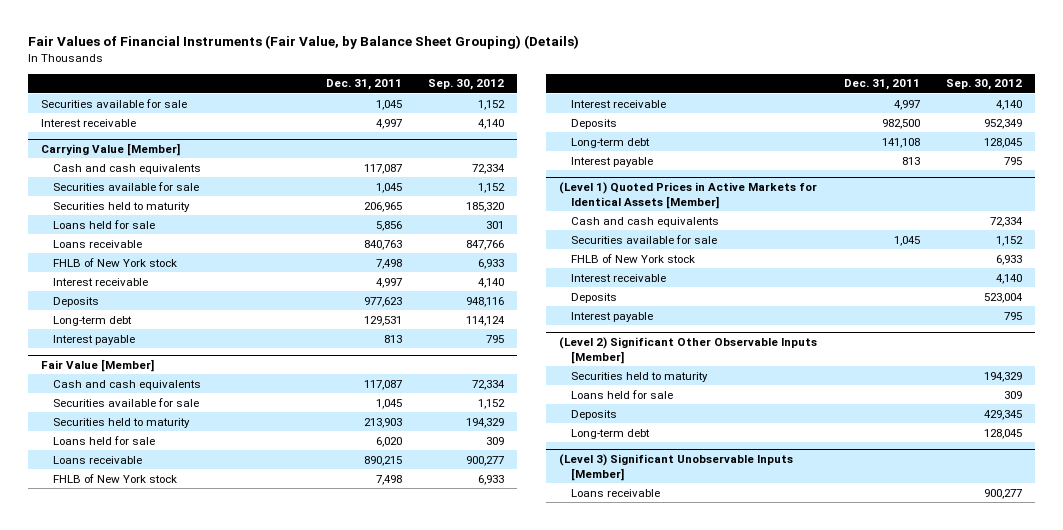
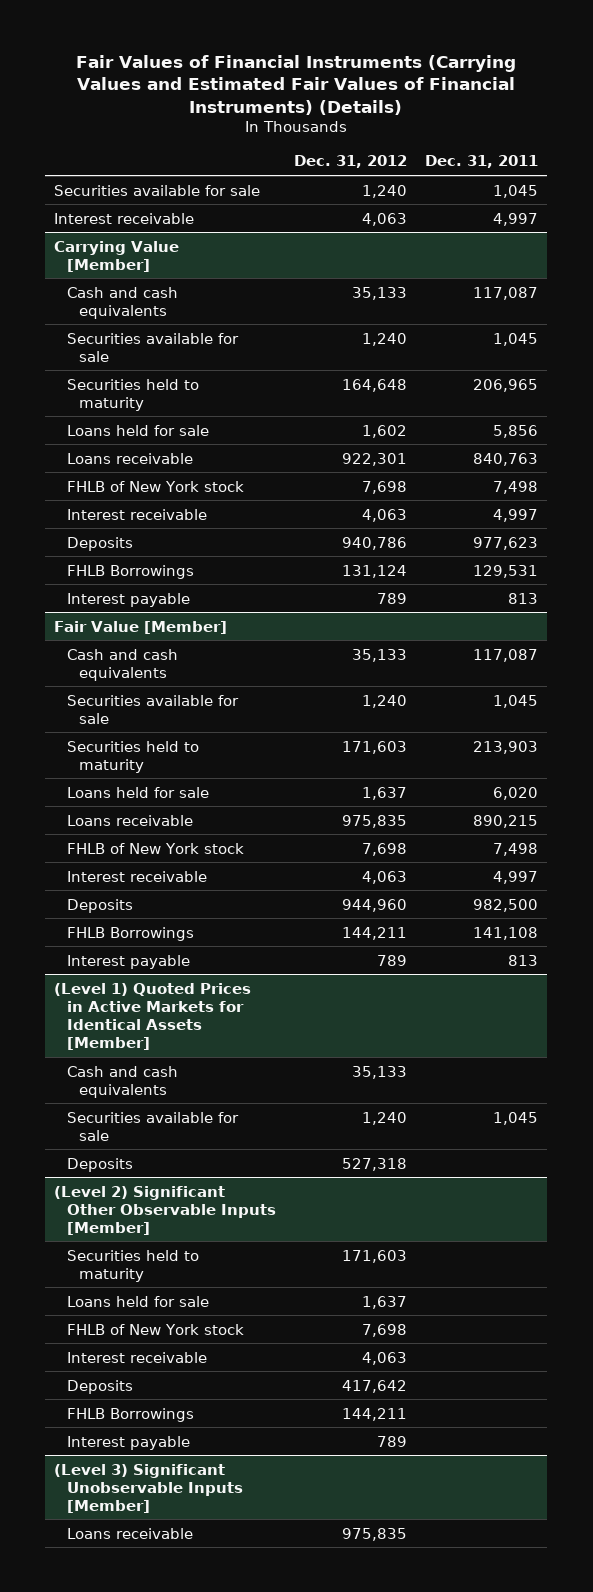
[28,35,580,50] Fair Values of Financial Instruments (Fair Value, by Balance Sheet Grouping) (Details) -> [76,54,517,115] Fair Values of Financial Instruments (Carrying Values and Estimated Fair Values of Financial Instruments) (Details)
[427,79,504,91] Sep. 30, 2012 -> none
none -> [293,155,407,169] Dec. 31, 2012
[52,315,132,326] Long-term debt -> [66,564,194,579] FHLB Borrowings
[570,137,650,148] Long-term debt -> [66,926,194,941] FHLB Borrowings
[570,253,695,263] FHLB of New York stock -> none
[570,273,666,282] Interest receivable -> none
[570,311,653,322] Interest payable -> none
none -> [66,1323,244,1335] FHLB of New York stock
none -> [66,1351,207,1363] Interest receivable
[570,428,650,439] Long-term debt -> [66,1407,194,1422] FHLB Borrowings
none -> [66,1435,190,1450] Interest payable

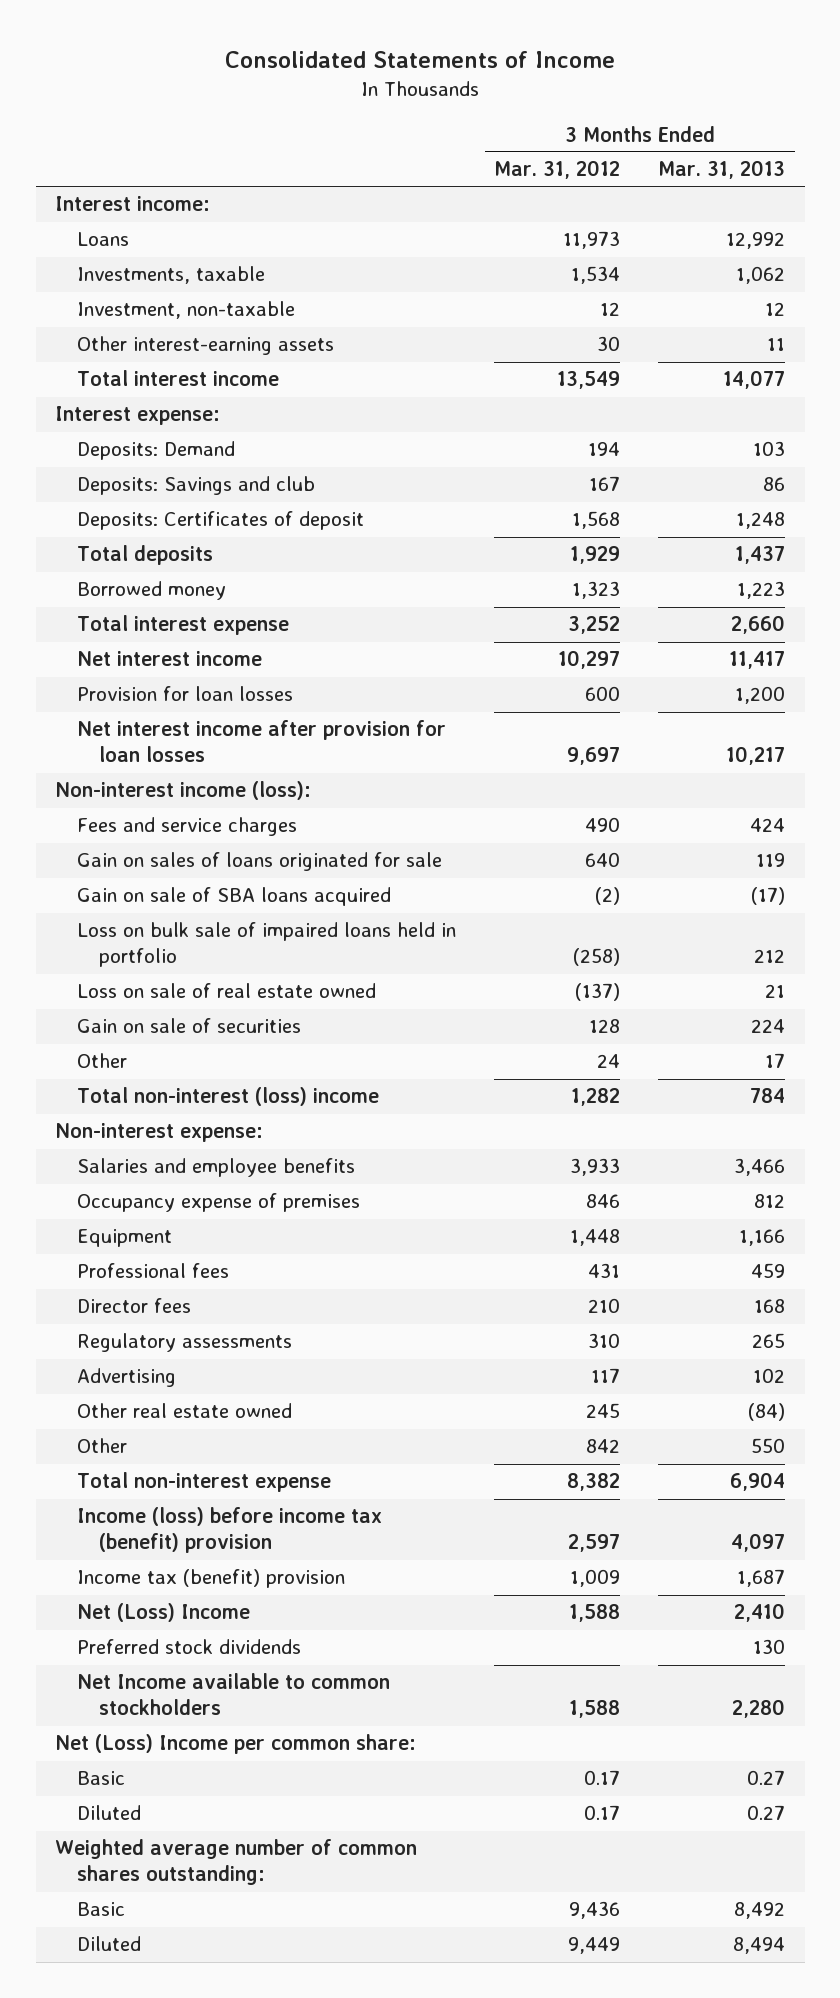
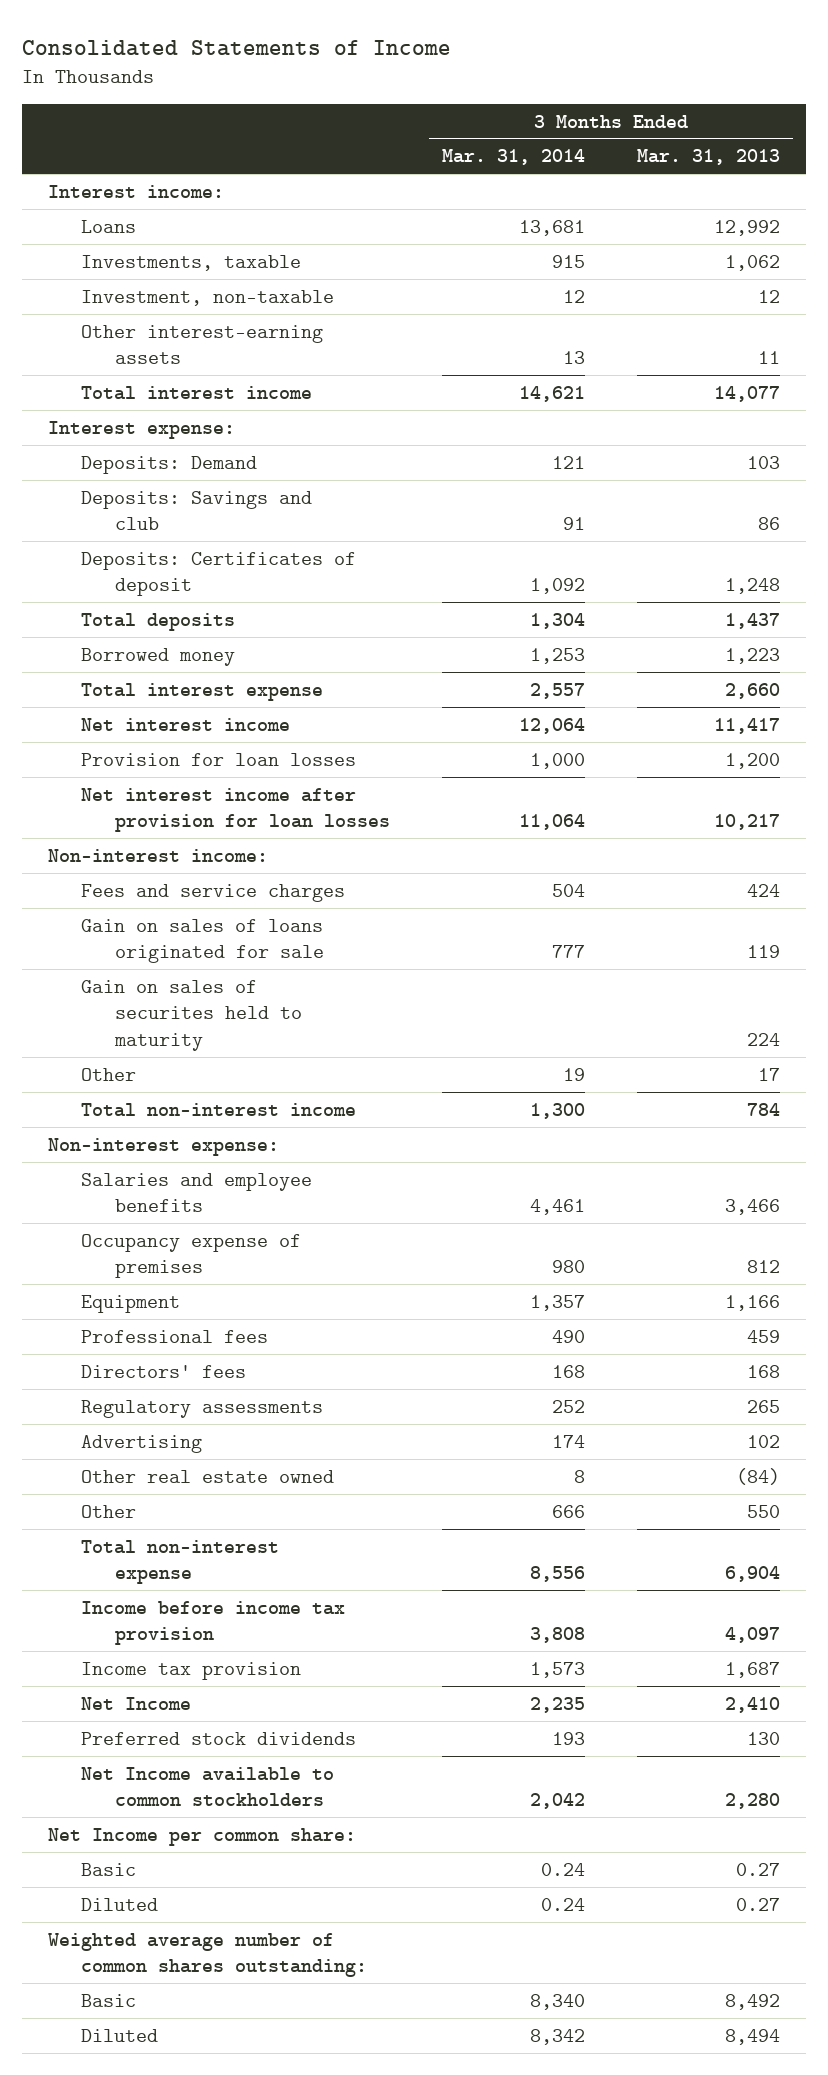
[494,160,621,180] Mar. 31, 2012 -> none
none -> [441,149,585,166] Mar. 31, 2014
[54,781,311,801] Non-interest income (loss): -> [48,848,269,862] Non-interest income:
[77,887,392,907] Gain on sale of SBA loans acquired -> none
[77,922,457,968] Loss on bulk sale of impaired loans held in portfolio -> none
[77,983,377,999] Loss on sale of real estate owned -> none
[77,1018,302,1034] Gain on sale of securities -> [81,979,302,1051] Gain on sales of securites held to maturity
[77,1087,380,1107] Total non-interest (loss) income -> [81,1102,357,1117] Total non-interest income
[77,1298,192,1314] Director fees -> [81,1364,247,1378] Directors' fees
[77,1507,383,1554] Income (loss) before income tax (benefit) provision -> [81,1600,346,1646] Income before income tax provision
[77,1569,346,1589] Income tax (benefit) provision -> [81,1661,302,1680] Income tax provision
[77,1603,251,1623] Net (Loss) Income -> [81,1696,192,1710] Net Income
[54,1734,416,1755] Net (Loss) Income per common share: -> [48,1827,357,1846] Net Income per common share:

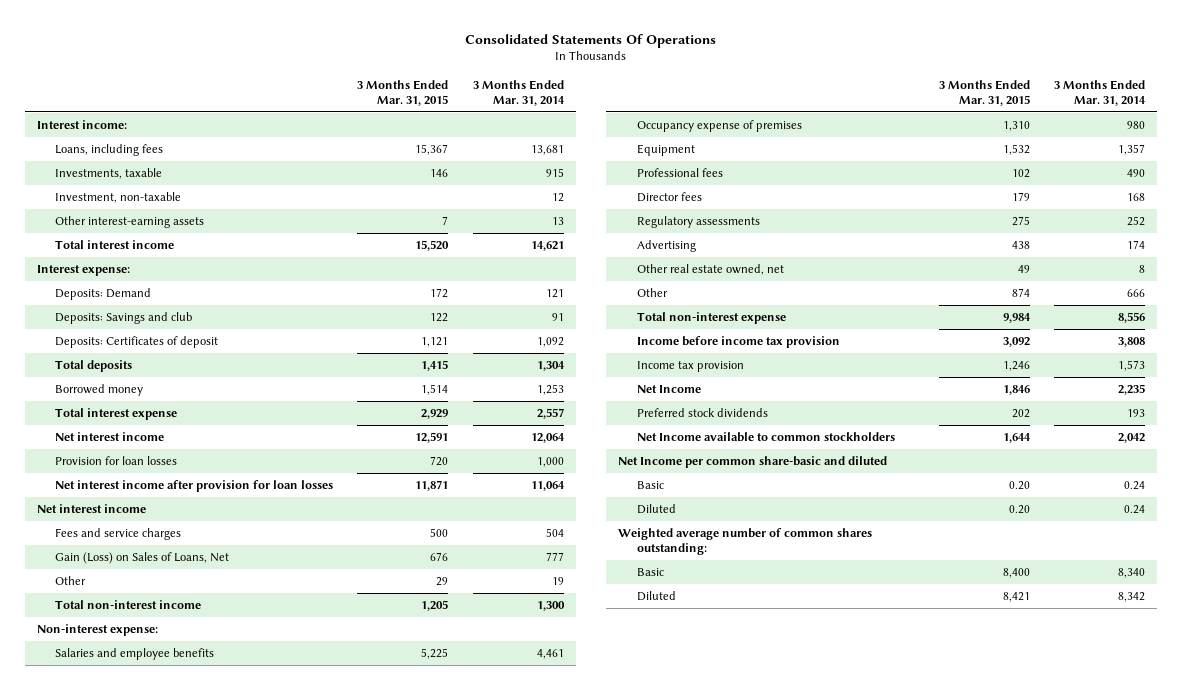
[22,39,452,56] Consolidated Statements of Income -> [465,33,717,48] Consolidated Statements Of Operations
[636,149,780,166] Mar. 31, 2013 -> none
none -> [357,79,449,107] 3 Months Ended Mar. 31, 2015
[81,219,137,233] Loans -> [55,143,164,156] Loans, including fees
[48,848,269,862] Non-interest income: -> [36,503,146,513] Net interest income
[81,979,302,1051] Gain on sales of securites held to maturity -> none
[81,918,324,964] Gain on sales of loans originated for sale -> [55,551,230,564] Gain (Loss) on Sales of Loans, Net
[81,1364,247,1378] Directors' fees -> [637,191,703,202] Director fees
[81,1469,335,1483] Other real estate owned -> [637,263,785,275] Other real estate owned, net
[48,1827,357,1846] Net Income per common share: -> [618,455,888,468] Net Income per common share-basic and diluted

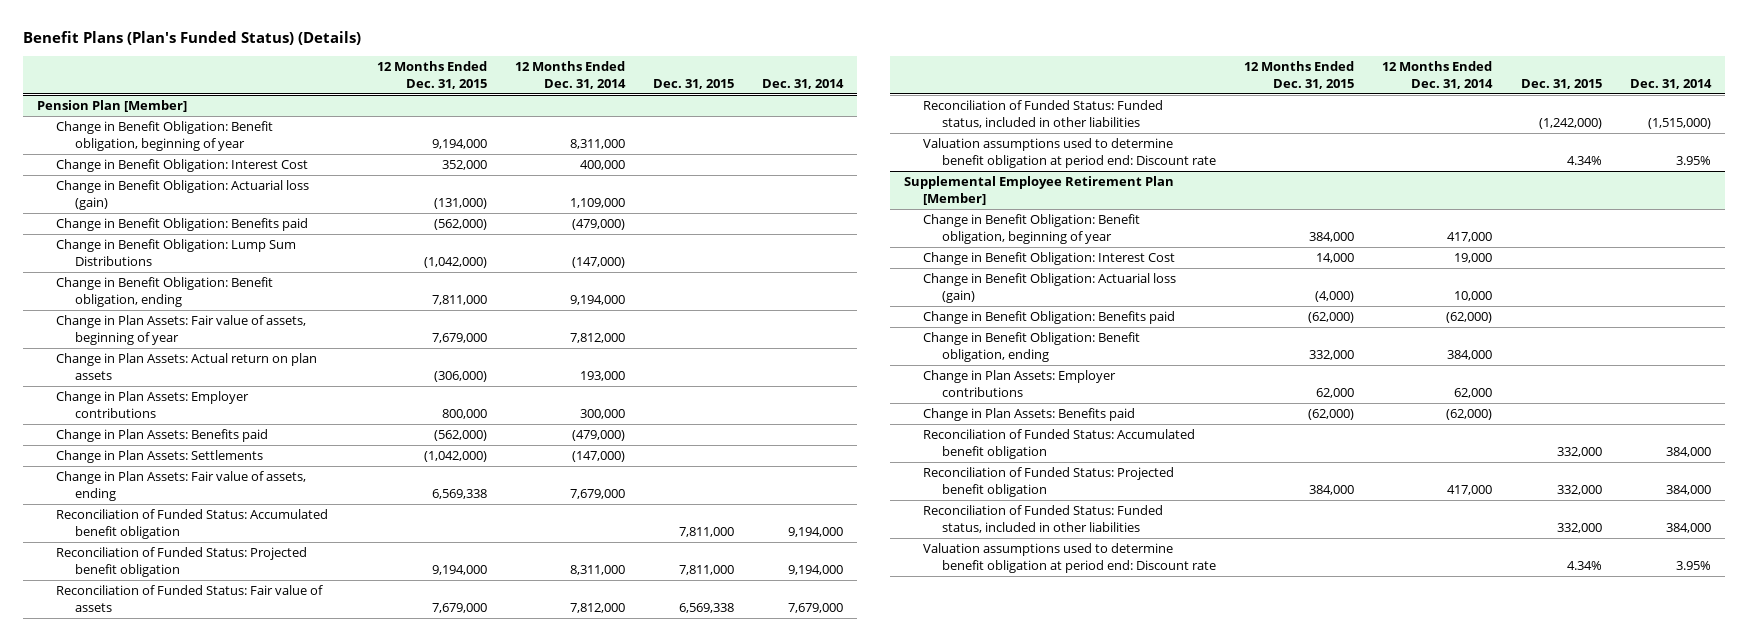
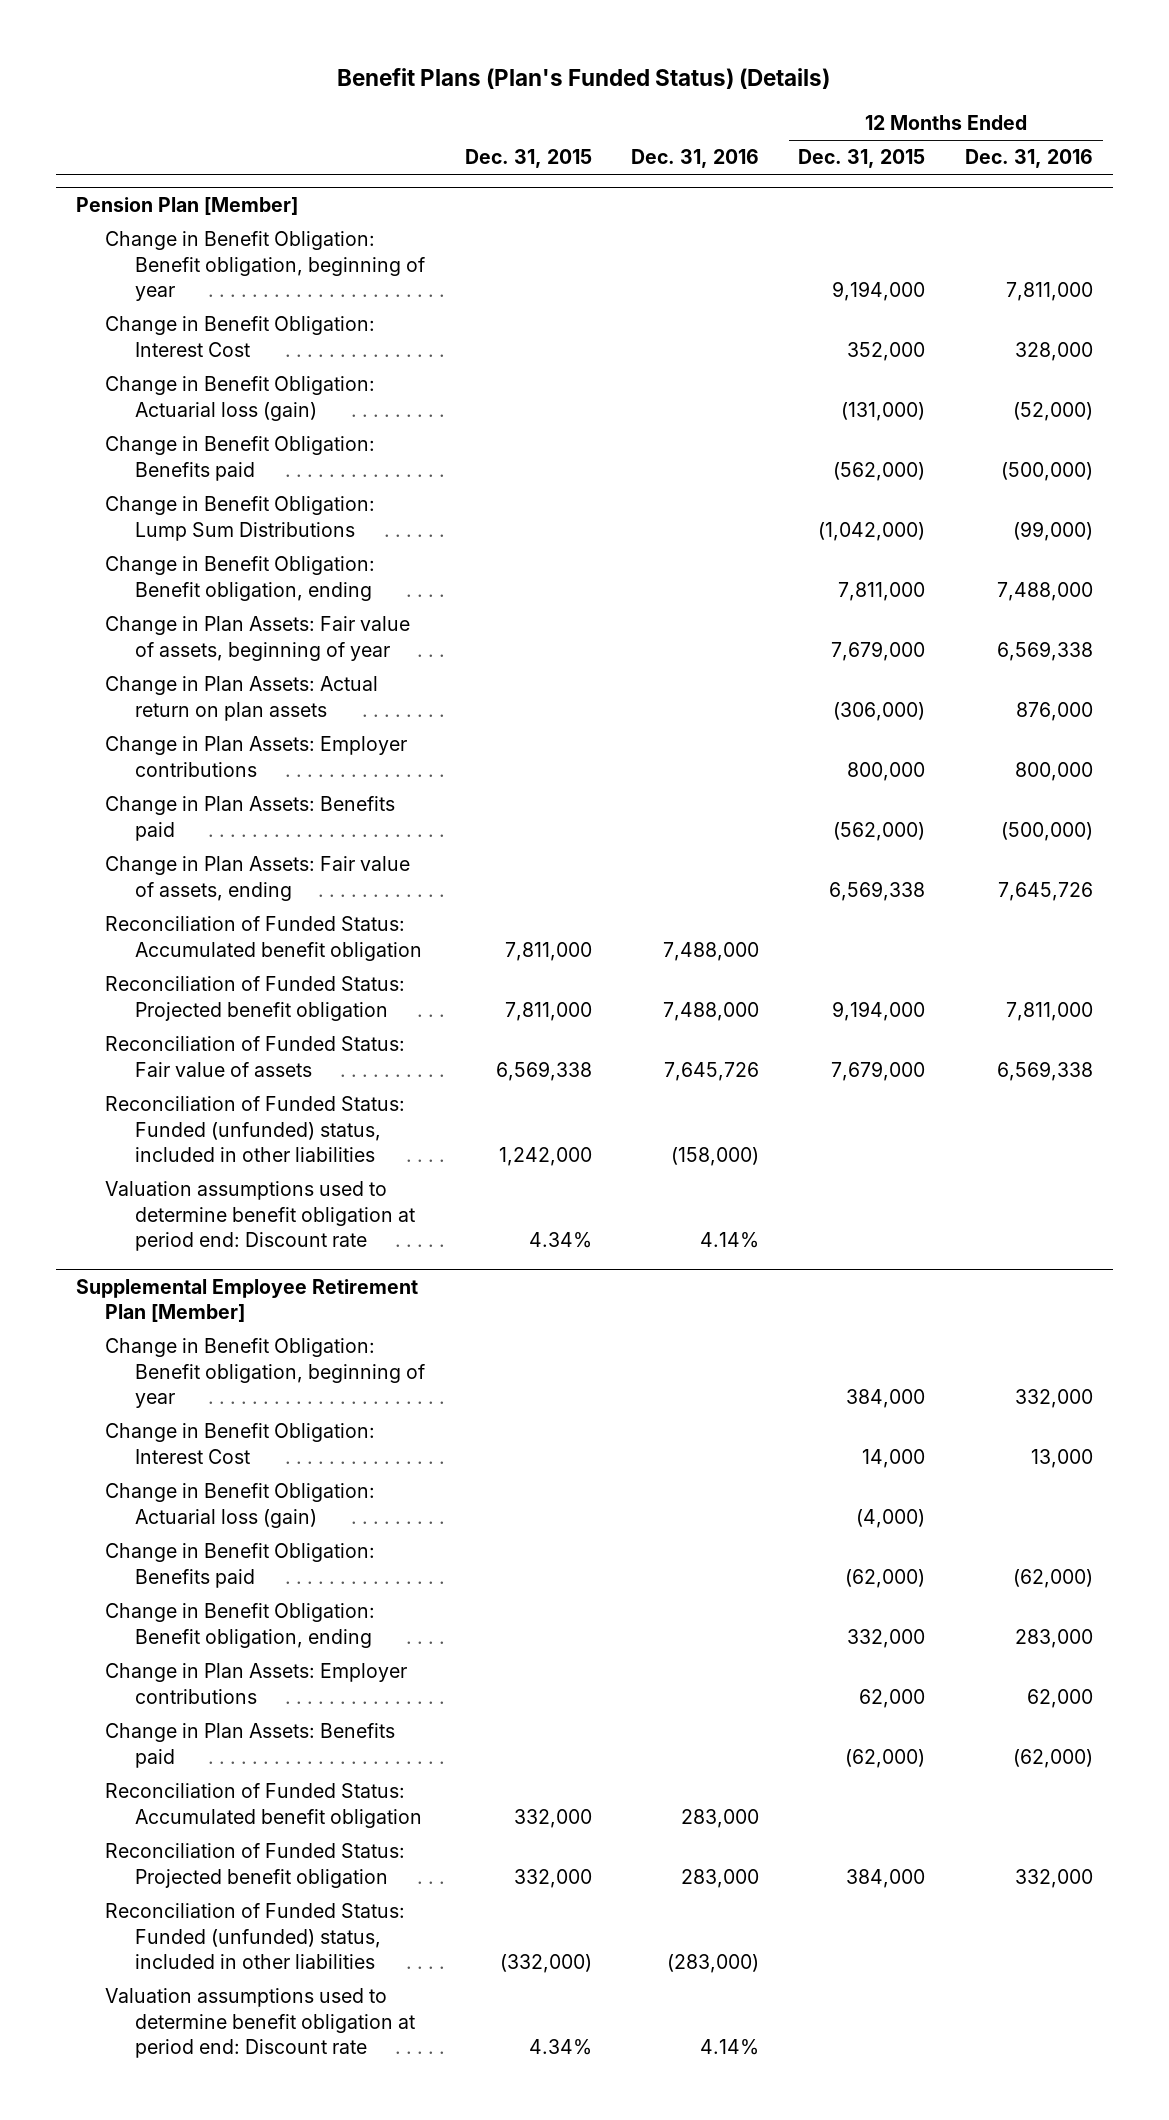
[515,61,627,89] 12 Months Ended Dec. 31, 2014 -> none
[762,78,845,89] Dec. 31, 2014 -> none
none -> [631,149,760,169] Dec. 31, 2016
none -> [964,149,1093,169] Dec. 31, 2016
[55,450,263,464] Change in Plan Assets: Settlements -> none
[923,100,1164,129] Reconciliation of Funded Status: Funded status, included in other liabilities -> [105,1096,406,1163] Reconciliation of Funded Status: Funded (unfunded) status, included in other liabilities
[1538,118,1602,130] (1,242,000) -> [498,1147,592,1167] 1,242,000
[923,505,1164,534] Reconciliation of Funded Status: Funded status, included in other liabilities -> [105,1903,406,1970] Reconciliation of Funded Status: Funded (unfunded) status, included in other liabilities
[1556,523,1602,534] 332,000 -> [499,1954,592,1974] (332,000)

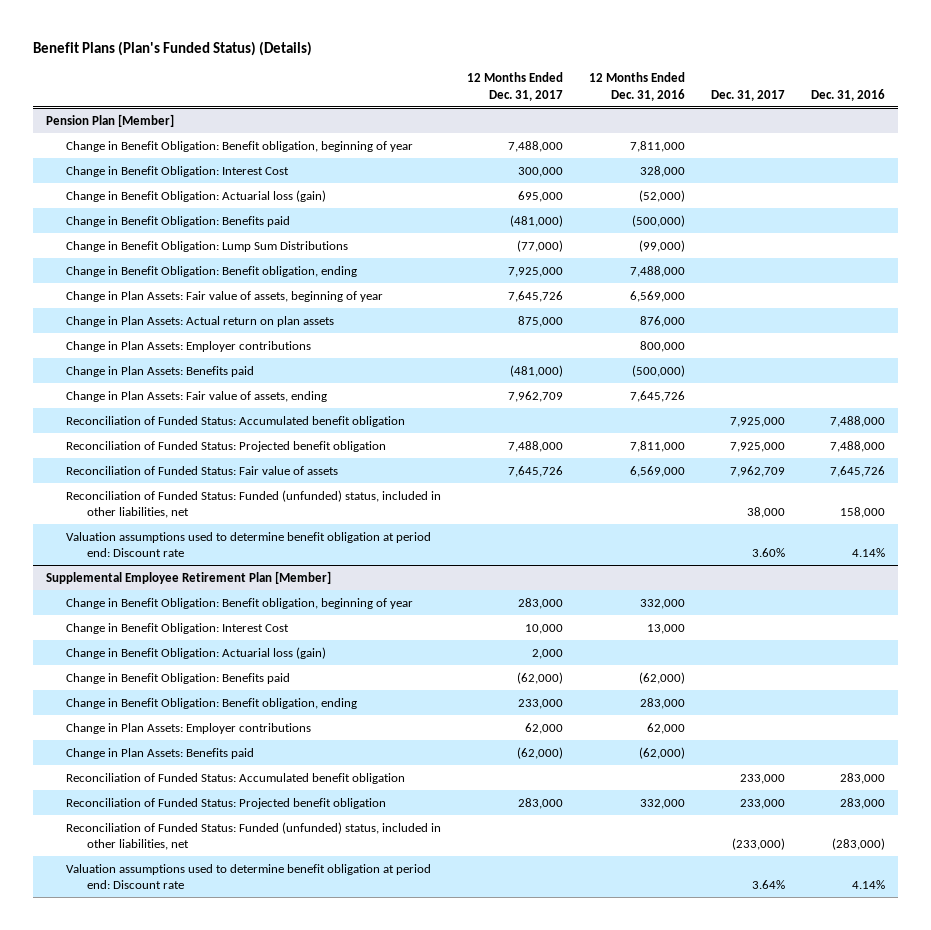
[464,149,592,169] Dec. 31, 2015 -> none
[798,149,926,169] Dec. 31, 2015 -> none
none -> [467,72,564,101] 12 Months Ended Dec. 31, 2017
none -> [710,89,785,101] Dec. 31, 2017
[996,640,1093,661] 6,569,338 -> [630,290,686,302] 6,569,000
[996,1060,1093,1081] 6,569,338 -> [630,465,686,477] 6,569,000
[105,1096,406,1163] Reconciliation of Funded Status: Funded (unfunded) status, included in other liabilities -> [66,489,442,518] Reconciliation of Funded Status: Funded (unfunded) status, included in other liabilities, net
[671,1147,760,1167] (158,000) -> [839,506,885,518] 158,000
[105,1903,406,1970] Reconciliation of Funded Status: Funded (unfunded) status, included in other liabilities -> [66,821,442,850] Reconciliation of Funded Status: Funded (unfunded) status, included in other liabilities, net

